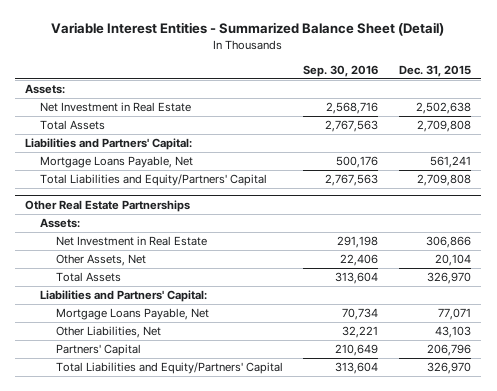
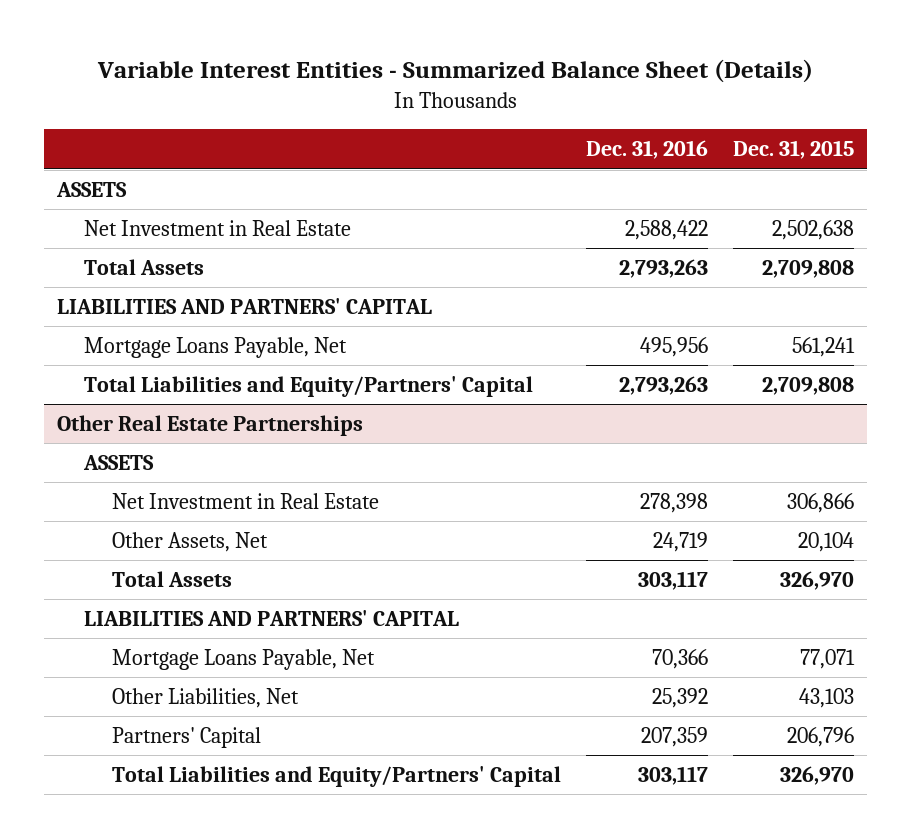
[51,22,445,37] Variable Interest Entities - Summarized Balance Sheet (Detail) -> [96,59,813,84] Variable Interest Entities - Summarized Balance Sheet (Details)
[303,64,379,77] Sep. 30, 2016 -> none
none -> [586,140,709,160] Dec. 31, 2016
[25,84,66,95] Assets: -> [55,181,127,197] ASSETS
[25,138,193,151] Liabilities and Partners' Capital: -> [56,297,432,314] LIABILITIES AND PARTNERS' CAPITAL
[40,218,81,229] Assets: -> [83,454,155,470] ASSETS
[40,290,208,303] Liabilities and Partners' Capital: -> [84,609,460,626] LIABILITIES AND PARTNERS' CAPITAL

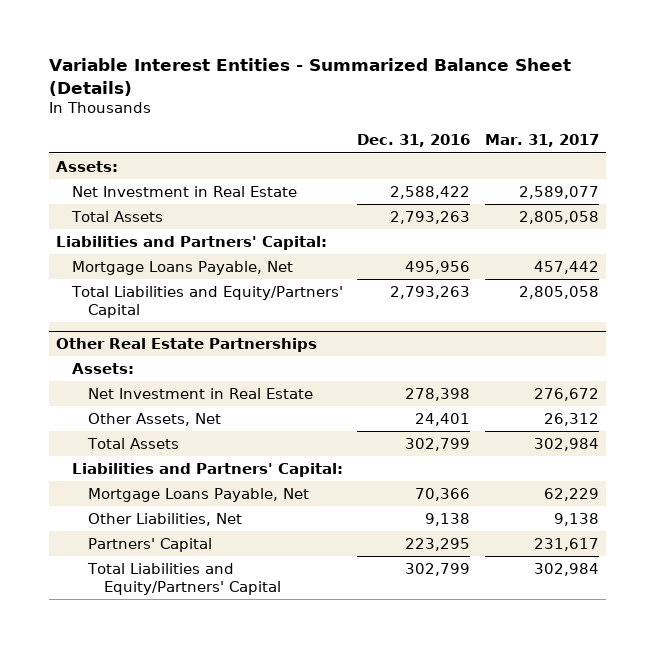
[733,140,855,160] Dec. 31, 2015 -> none
none -> [484,134,599,148] Mar. 31, 2017
[55,181,127,197] ASSETS -> [56,160,119,172] Assets:
[56,297,432,314] LIABILITIES AND PARTNERS' CAPITAL -> [56,235,328,250] Liabilities and Partners' Capital:
[83,454,155,470] ASSETS -> [71,362,134,374] Assets:
[653,531,709,552] 24,719 -> [415,412,471,426] 24,401
[638,570,709,590] 303,117 -> [405,437,471,451] 302,799
[84,609,460,626] LIABILITIES AND PARTNERS' CAPITAL -> [71,462,343,477] Liabilities and Partners' Capital:
[652,687,709,708] 25,392 -> [425,512,471,526] 9,138
[641,726,709,747] 207,359 -> [405,537,471,551] 223,295
[638,765,709,785] 303,117 -> [405,562,471,576] 302,799

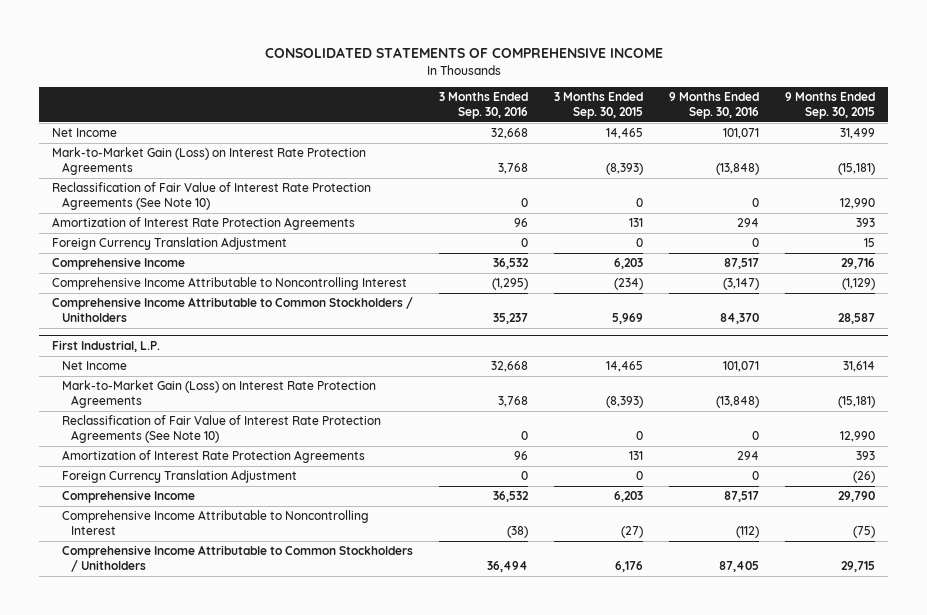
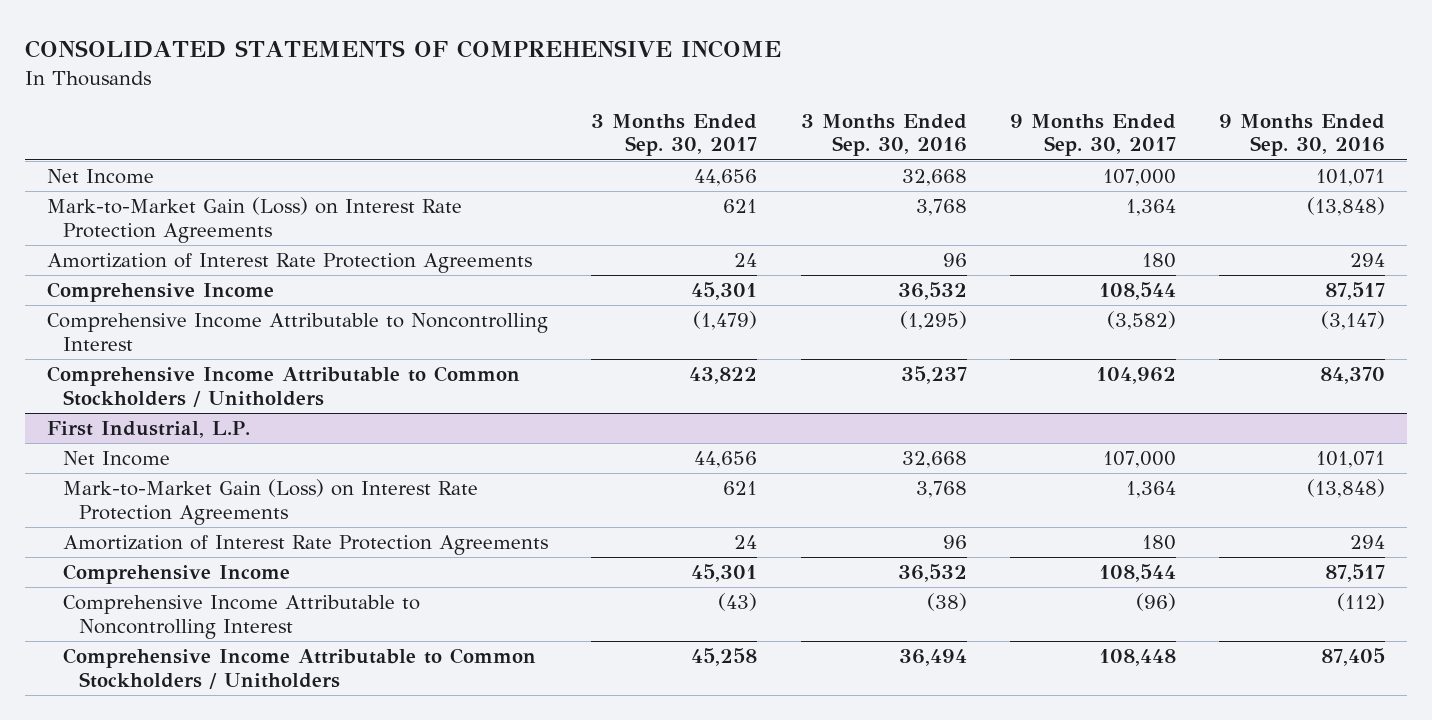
[554,92,644,119] 3 Months Ended Sep. 30, 2015 -> none
[784,92,875,119] 9 Months Ended Sep. 30, 2015 -> none
none -> [591,113,758,157] 3 Months Ended Sep. 30, 2017
none -> [1009,113,1176,157] 9 Months Ended Sep. 30, 2017
[52,182,372,211] Reclassification of Fair Value of Interest Rate Protection Agreements (See Note 10) -> none
[52,237,288,251] Foreign Currency Translation Adjustment -> none
[61,415,381,444] Reclassification of Fair Value of Interest Rate Protection Agreements (See Note 10) -> none
[61,470,297,484] Foreign Currency Translation Adjustment -> none

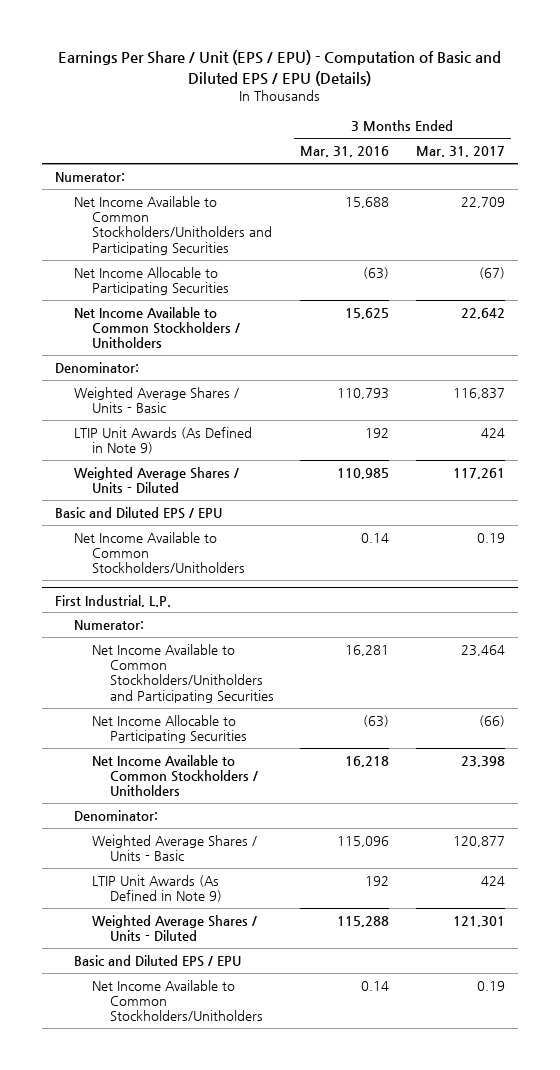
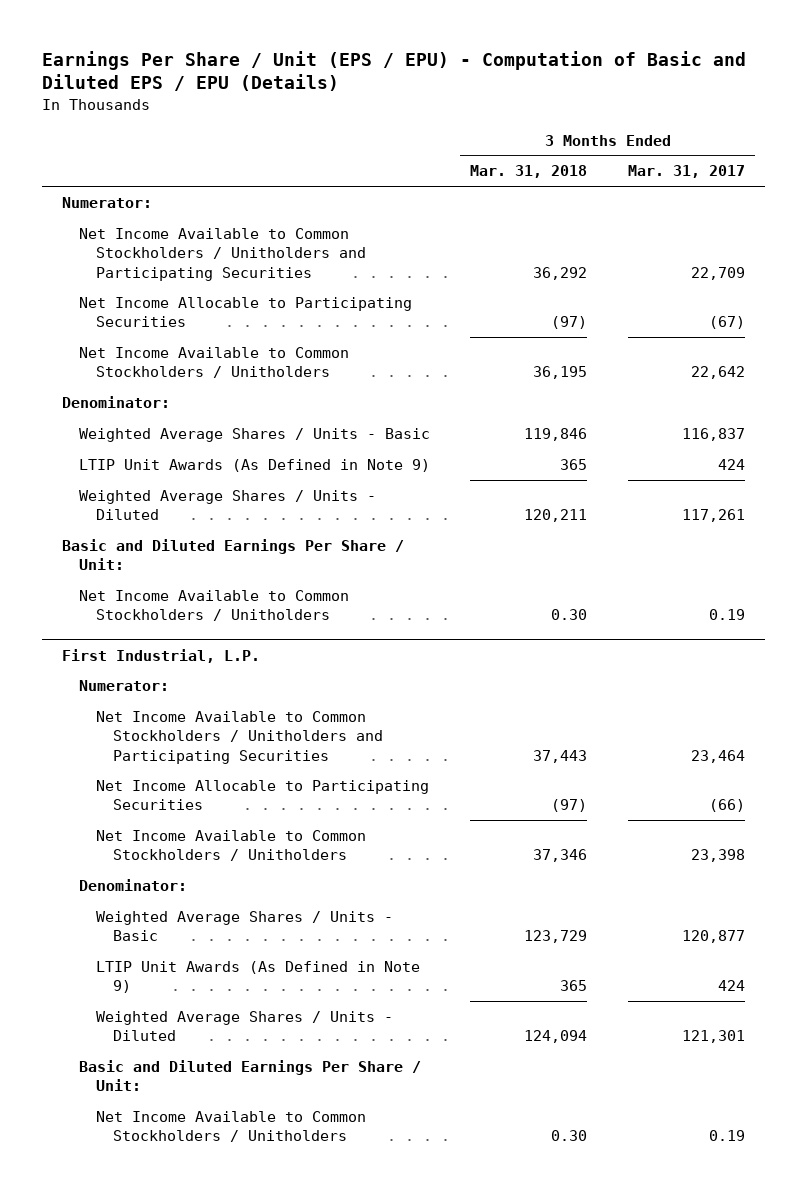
[300,146,390,158] Mar. 31, 2016 -> none
none -> [470,165,588,179] Mar. 31, 2018
[73,196,272,255] Net Income Available to Common Stockholders/Unitholders and Participating Securities -> [79,227,366,281] Net Income Available to Common Stockholders / Unitholders and Participating Securities
[55,507,223,520] Basic and Diluted EPS / EPU -> none
none -> [62,538,405,571] Basic and Diluted Earnings Per Share / Unit:
[73,532,245,574] Net Income Available to Common Stockholders/Unitholders -> [79,589,350,622] Net Income Available to Common Stockholders / Unitholders
[91,644,275,703] Net Income Available to Common Stockholders/Unitholders and Participating Securities -> [95,710,383,764] Net Income Available to Common Stockholders / Unitholders and Participating Securities
[73,955,241,968] Basic and Diluted EPS / EPU -> none
none -> [79,1059,422,1092] Basic and Diluted Earnings Per Share / Unit:
[91,980,264,1022] Net Income Available to Common Stockholders/Unitholders -> [95,1110,366,1143] Net Income Available to Common Stockholders / Unitholders

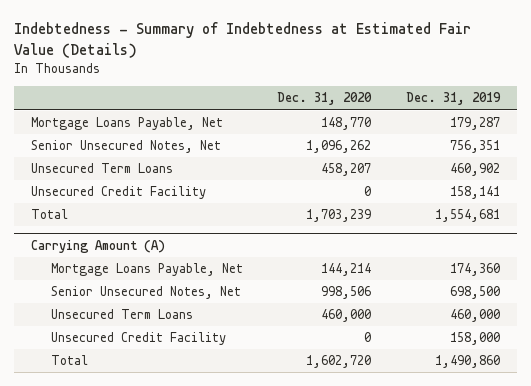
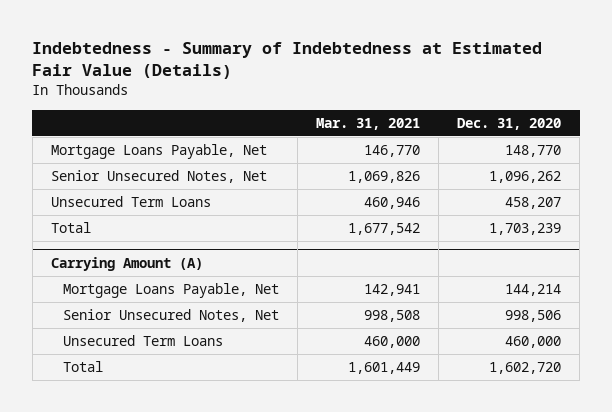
[405,92,501,106] Dec. 31, 2019 -> none
none -> [316,117,421,130] Mar. 31, 2021
[31,186,207,200] Unsecured Credit Facility -> none
[51,332,227,346] Unsecured Credit Facility -> none

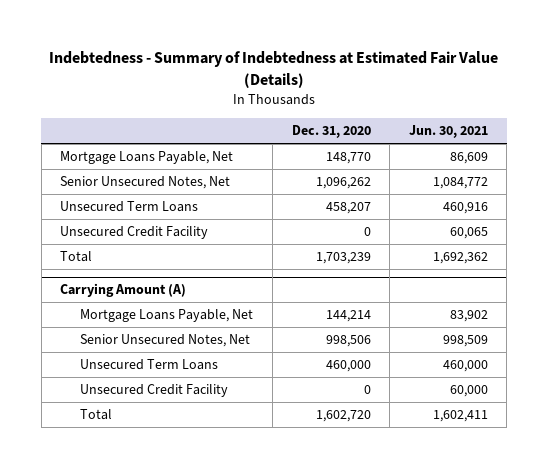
[316,117,421,130] Mar. 31, 2021 -> none
none -> [408,125,488,139] Jun. 30, 2021
none -> [60,226,209,240] Unsecured Credit Facility
none -> [80,384,229,398] Unsecured Credit Facility

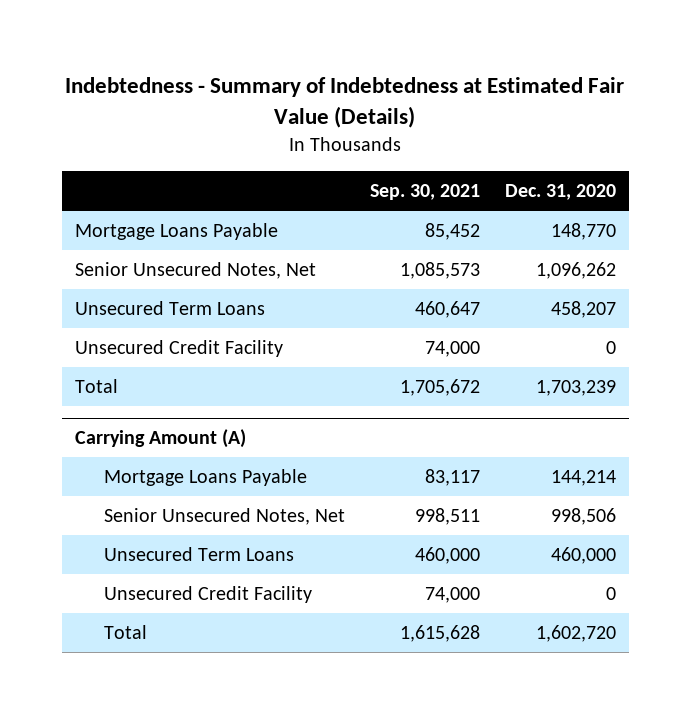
[408,125,488,139] Jun. 30, 2021 -> none
none -> [369,184,480,201] Sep. 30, 2021
[60,151,234,165] Mortgage Loans Payable, Net -> [74,223,278,241] Mortgage Loans Payable
[80,309,254,323] Mortgage Loans Payable, Net -> [103,469,307,487] Mortgage Loans Payable

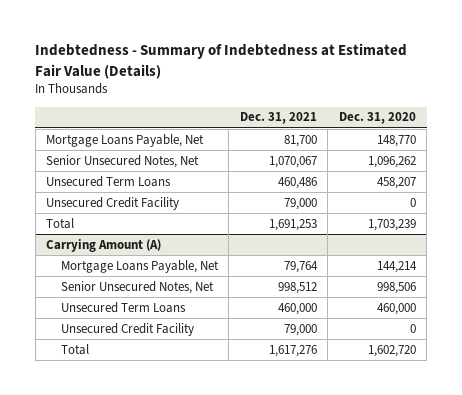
[369,184,480,201] Sep. 30, 2021 -> none
none -> [239,112,317,125] Dec. 31, 2021
[74,223,278,241] Mortgage Loans Payable -> [46,133,205,147] Mortgage Loans Payable, Net
[103,469,307,487] Mortgage Loans Payable -> [60,259,219,273] Mortgage Loans Payable, Net

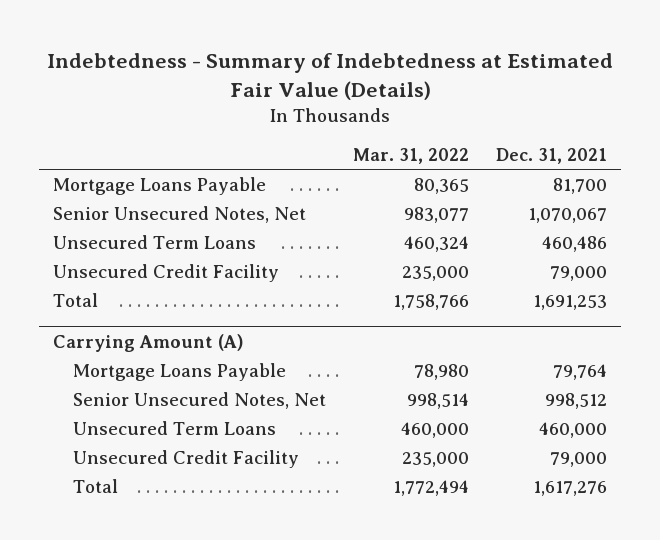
[338,112,416,125] Dec. 31, 2020 -> none
none -> [352,148,469,165] Mar. 31, 2022
[46,133,205,147] Mortgage Loans Payable, Net -> [52,176,266,195] Mortgage Loans Payable
[60,259,219,273] Mortgage Loans Payable, Net -> [72,362,286,381] Mortgage Loans Payable

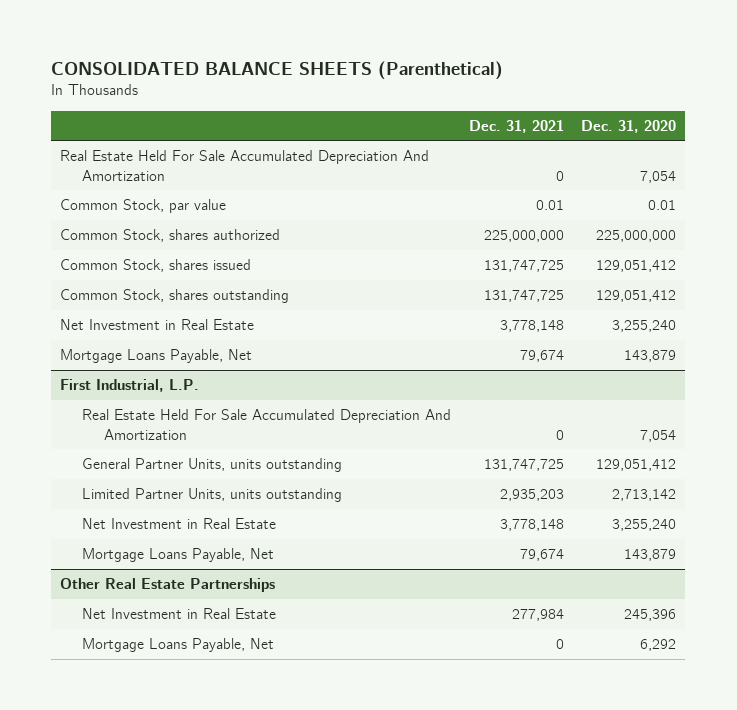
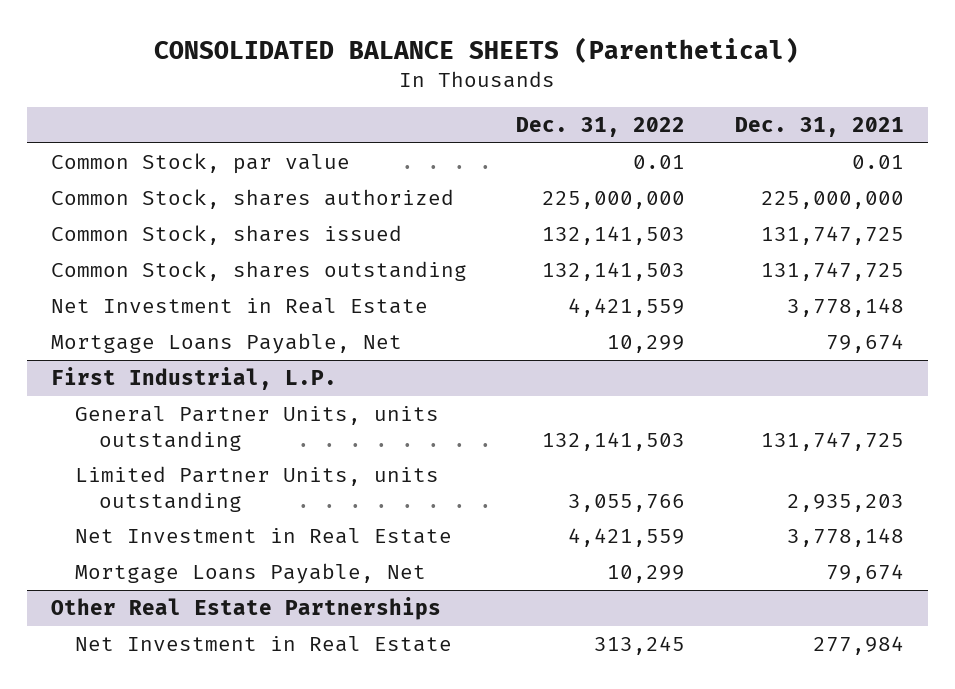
[581,119,677,133] Dec. 31, 2020 -> none
none -> [516,117,686,138] Dec. 31, 2022
[60,150,430,181] Real Estate Held For Sale Accumulated Depreciation And Amortization -> none
[82,409,452,440] Real Estate Held For Sale Accumulated Depreciation And Amortization -> none
[82,638,275,653] Mortgage Loans Payable, Net -> none

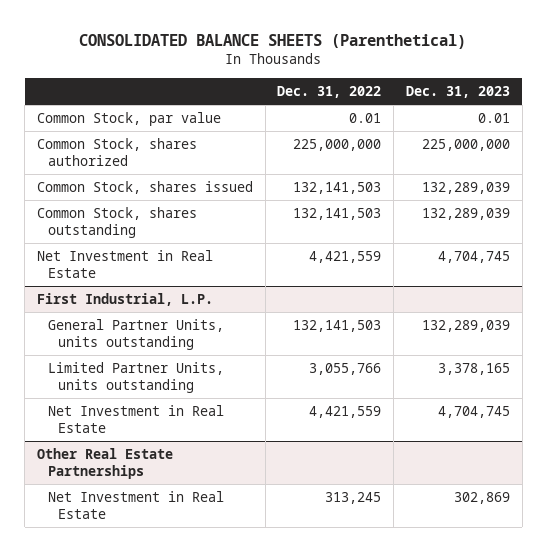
[734,117,904,138] Dec. 31, 2021 -> none
none -> [405,85,510,98] Dec. 31, 2023
[51,333,403,355] Mortgage Loans Payable, Net -> none
[75,563,427,585] Mortgage Loans Payable, Net -> none

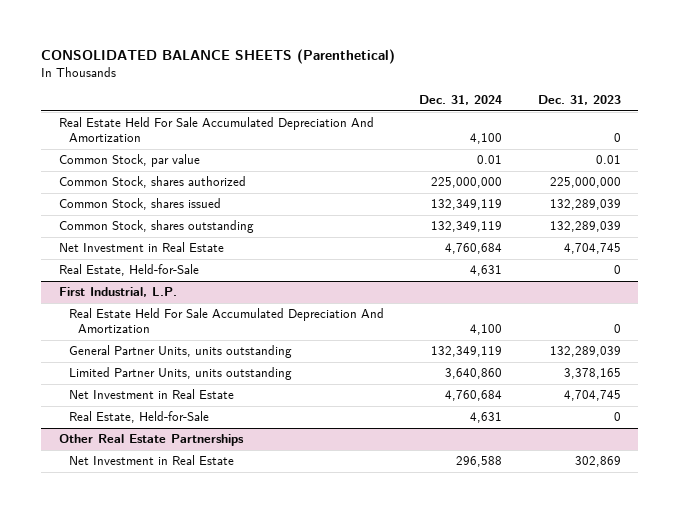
[277,85,382,98] Dec. 31, 2022 -> none
none -> [419,95,503,106] Dec. 31, 2024
none -> [59,117,375,143] Real Estate Held For Sale Accumulated Depreciation And Amortization
none -> [59,264,200,277] Real Estate, Held-for-Sale
none -> [68,308,384,334] Real Estate Held For Sale Accumulated Depreciation And Amortization
none -> [68,411,209,424] Real Estate, Held-for-Sale

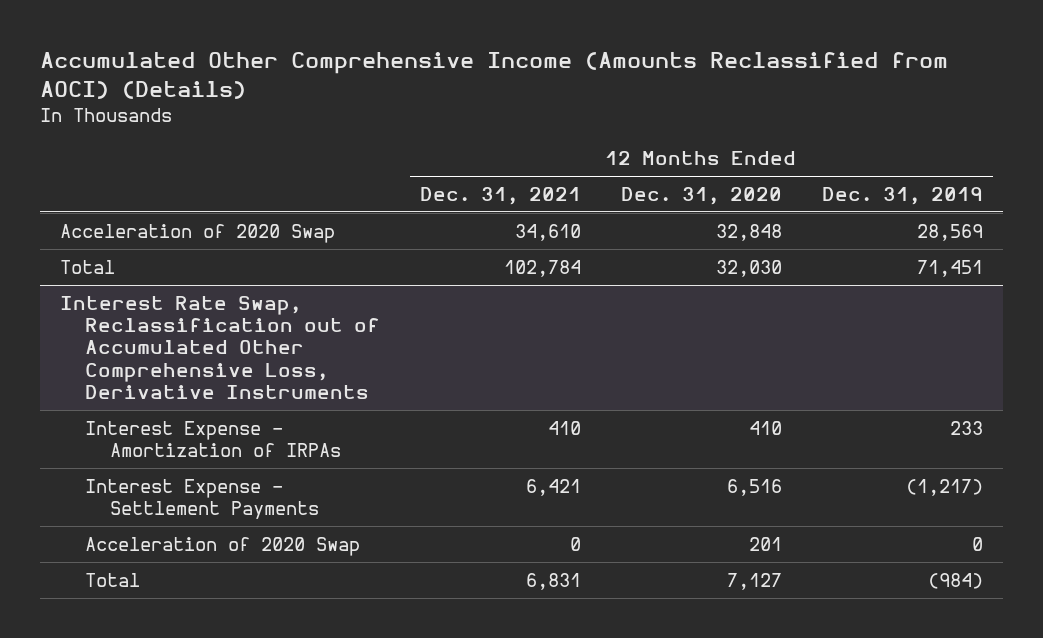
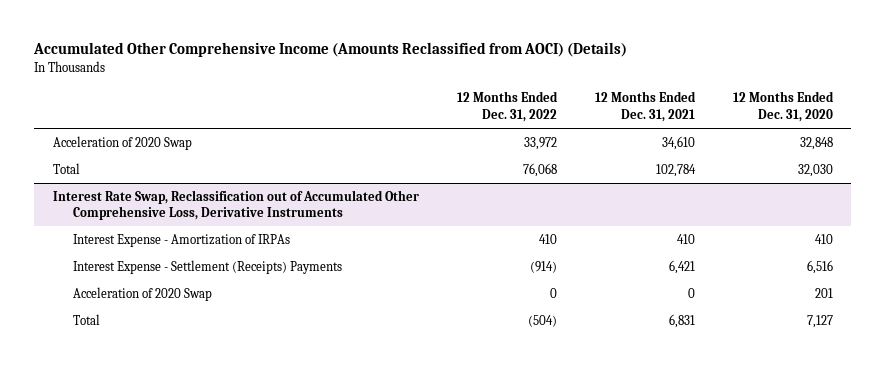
[821,186,983,205] Dec. 31, 2019 -> none
none -> [456,91,558,123] 12 Months Ended Dec. 31, 2022
[84,478,320,520] Interest Expense - Settlement Payments -> [72,259,342,274] Interest Expense - Settlement (Receipts) Payments

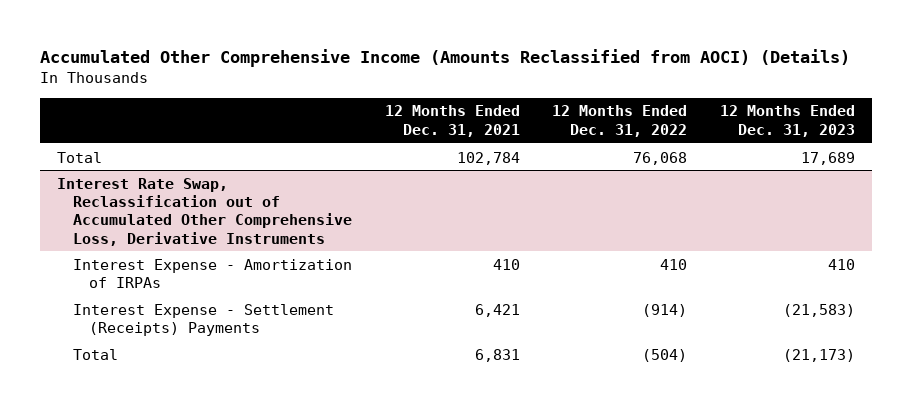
[732,91,834,123] 12 Months Ended Dec. 31, 2020 -> none
none -> [720,105,856,137] 12 Months Ended Dec. 31, 2023
[52,135,192,150] Acceleration of 2020 Swap -> none
[72,286,212,301] Acceleration of 2020 Swap -> none

